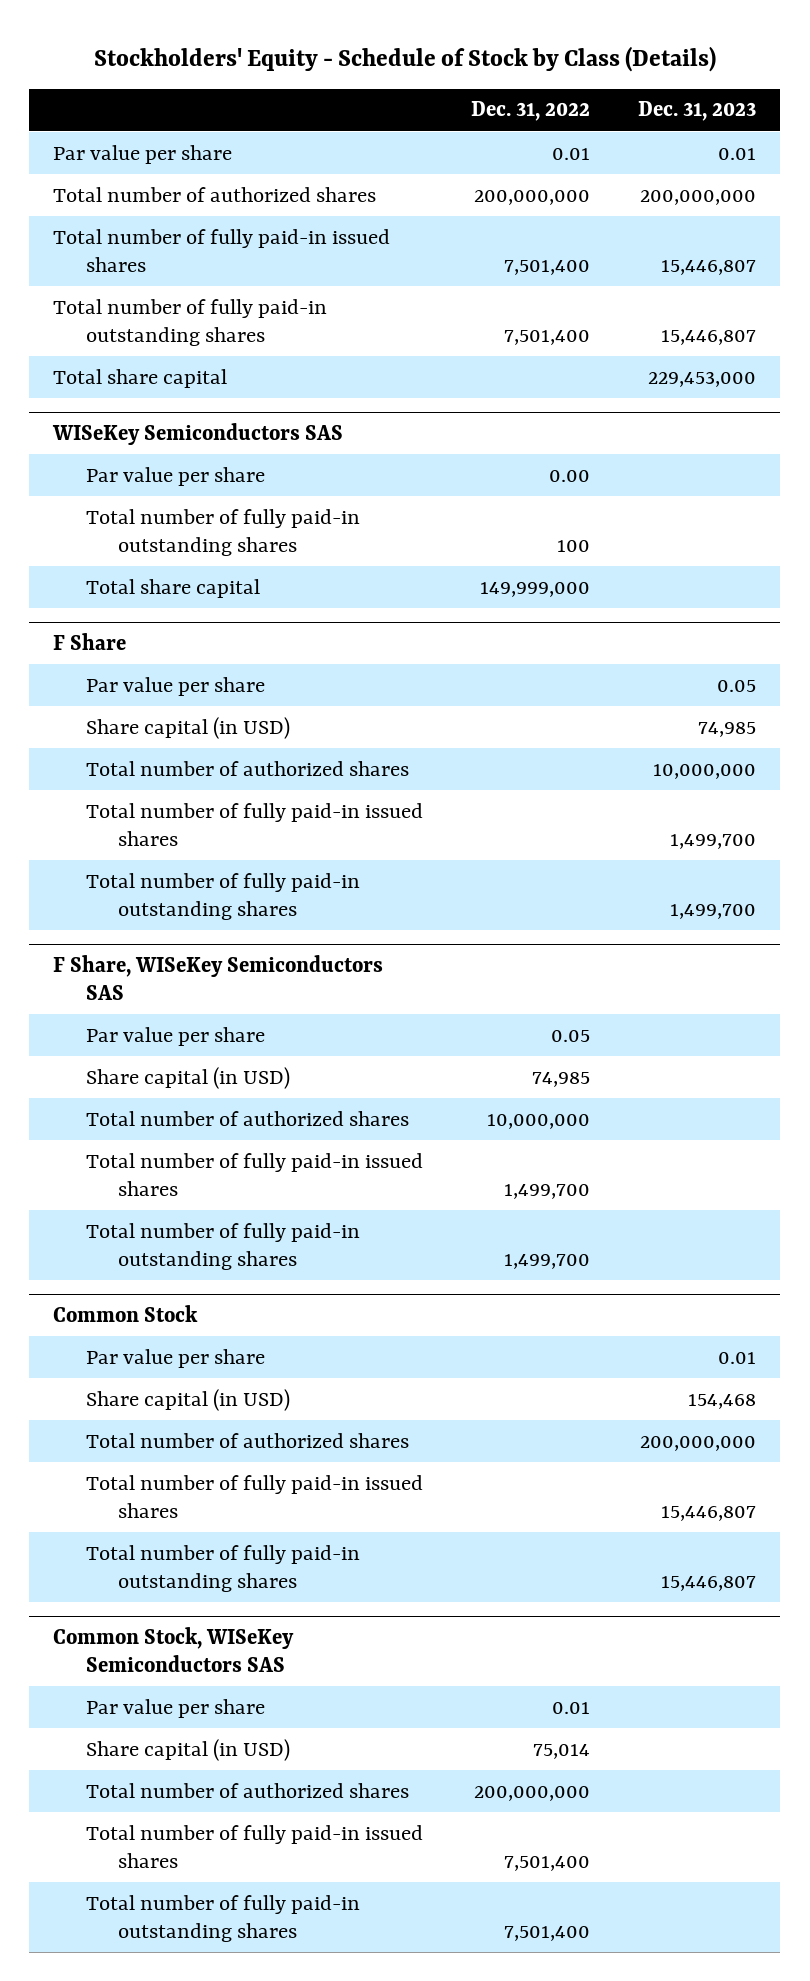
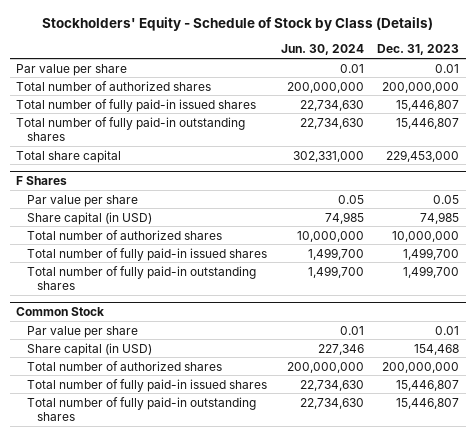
[471,101,591,122] Dec. 31, 2022 -> none
none -> [280,44,364,56] Jun. 30, 2024
[52,422,344,445] WISeKey Semiconductors SAS -> none
[85,466,265,486] Par value per share -> none
[85,508,360,556] Total number of fully paid-in outstanding shares -> none
[85,578,260,598] Total share capital -> none
[53,632,127,650] F Share -> [16,175,68,185] F Shares
[53,954,384,1001] F Share, WISeKey Semiconductors SAS -> none
[85,1026,265,1046] Par value per share -> none
[85,1066,290,1089] Share capital (in USD) -> none
[85,1110,409,1126] Total number of authorized shares -> none
[85,1152,423,1196] Total number of fully paid-in issued shares -> none
[85,1222,360,1270] Total number of fully paid-in outstanding shares -> none
[53,1626,295,1673] Common Stock, WISeKey Semiconductors SAS -> none
[85,1698,265,1718] Par value per share -> none
[85,1738,290,1761] Share capital (in USD) -> none
[85,1782,409,1798] Total number of authorized shares -> none
[85,1824,423,1868] Total number of fully paid-in issued shares -> none
[85,1894,360,1942] Total number of fully paid-in outstanding shares -> none

